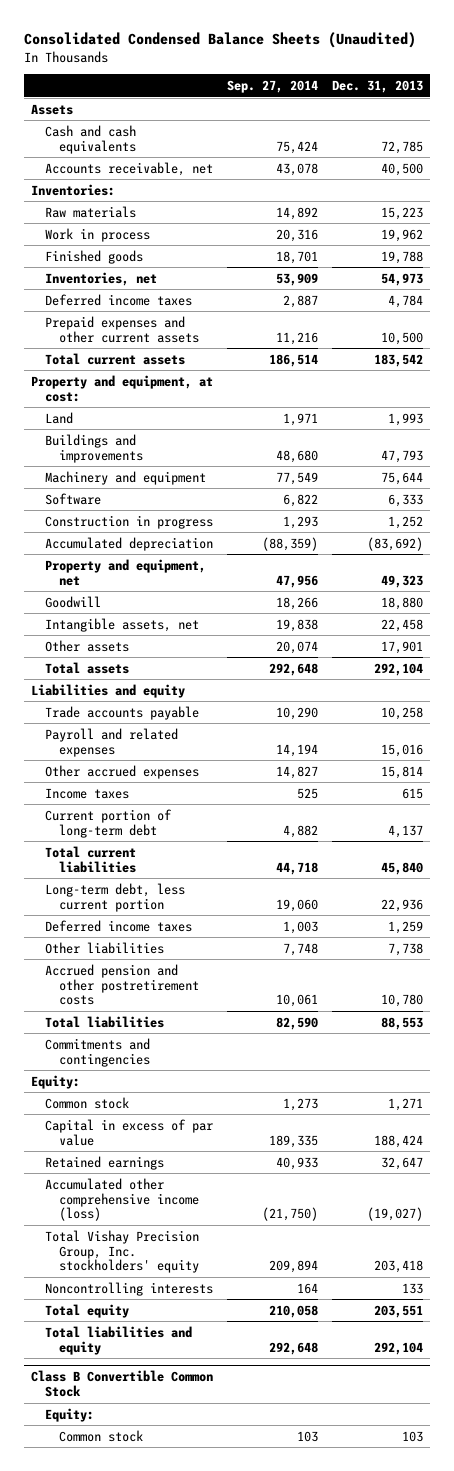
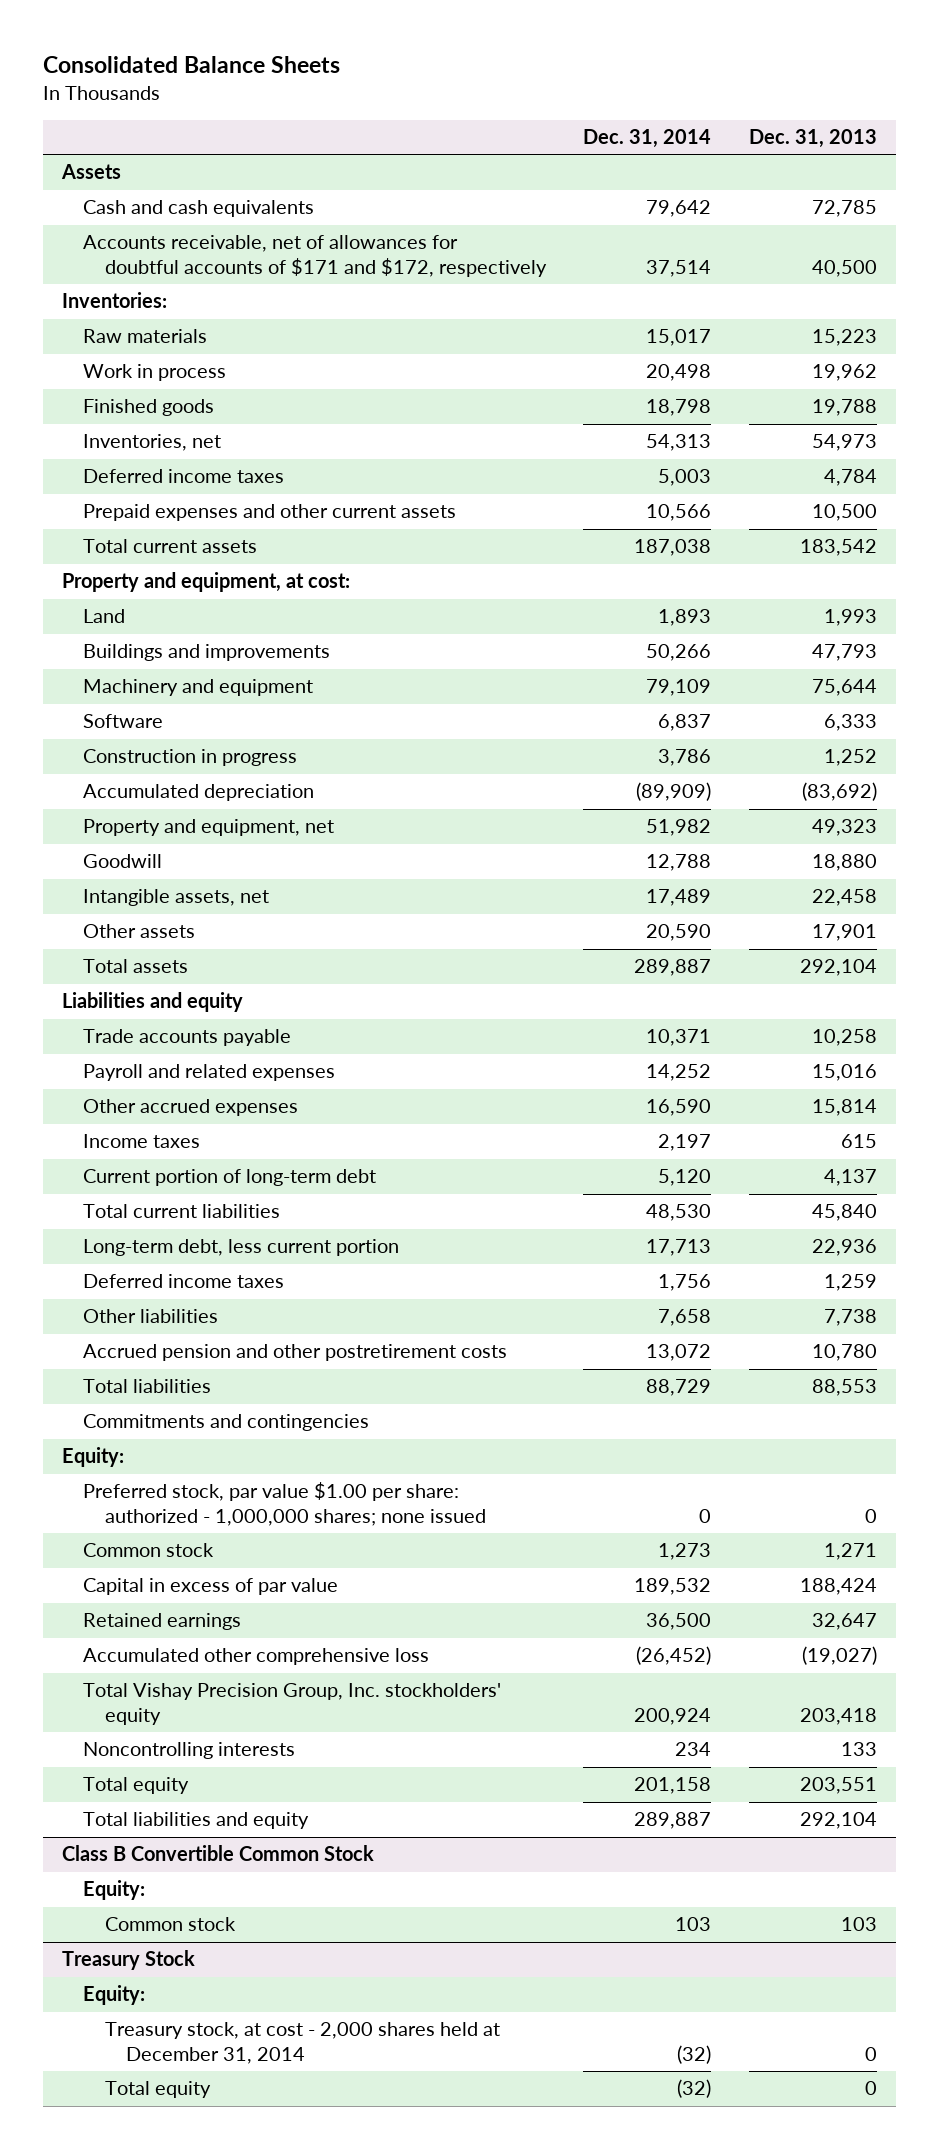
[24,32,417,49] Consolidated Condensed Balance Sheets (Unaudited) -> [42,56,340,74] Consolidated Balance Sheets
[227,79,319,93] Sep. 27, 2014 -> none
none -> [583,129,712,149] Dec. 31, 2014
[45,161,214,176] Accounts receivable, net -> [83,235,547,278] Accounts receivable, net of allowances for doubtful accounts of $171 and $172, respectively
none -> [83,1482,486,1527] Preferred stock, par value $1.00 per share: authorized - 1,000,000 shares; none issued
[45,1177,199,1222] Accumulated other comprehensive income (loss) -> [83,1648,430,1666] Accumulated other comprehensive loss
none -> [61,1950,195,1971] Treasury Stock
none -> [83,1985,146,2006] Equity:
none -> [104,2022,500,2065] Treasury stock, at cost - 2,000 shares held at December 31, 2014
none -> [104,2081,211,2099] Total equity

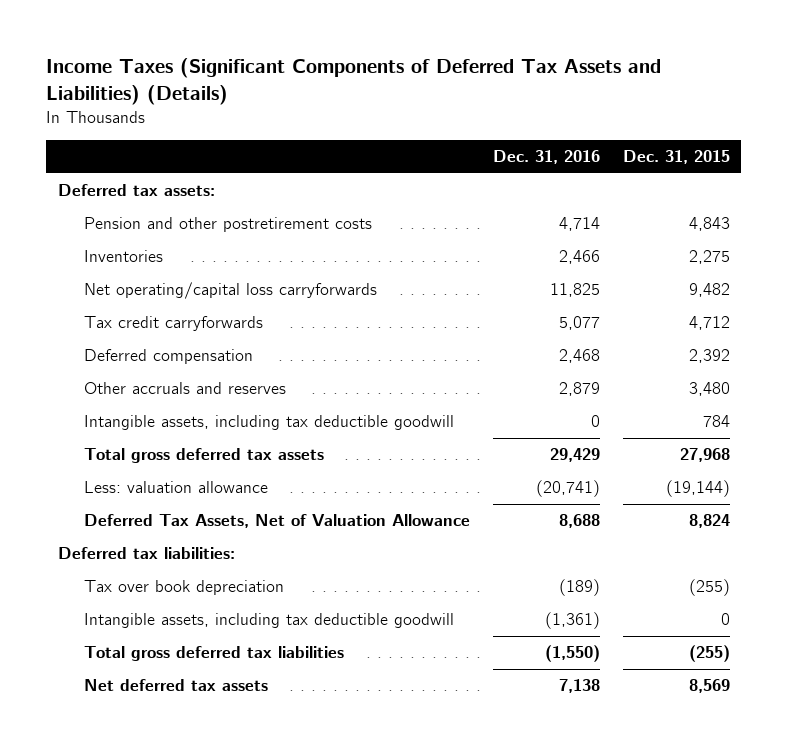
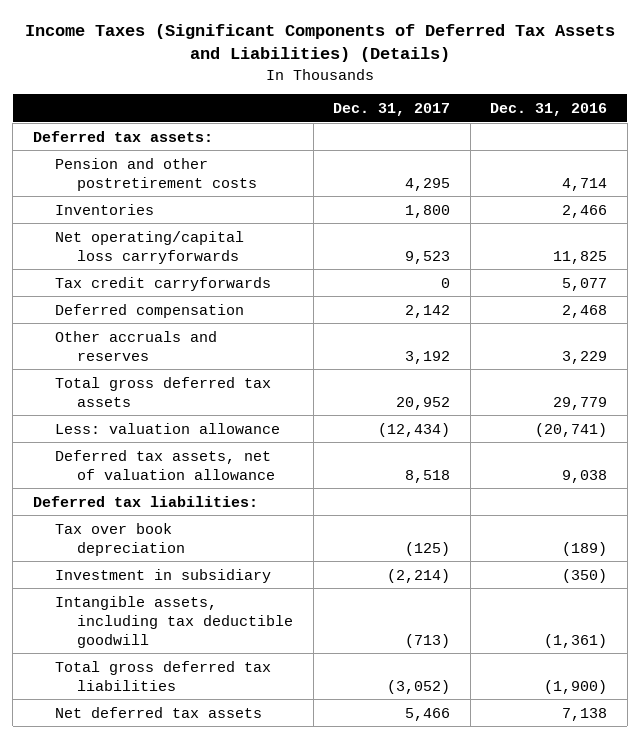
[622,150,730,165] Dec. 31, 2015 -> none
none -> [333,103,451,117] Dec. 31, 2017
[83,415,454,431] Intangible assets, including tax deductible goodwill -> none
[558,382,600,397] 2,879 -> [562,350,608,364] 3,229
[549,448,600,463] 29,429 -> [553,396,608,410] 29,779
[83,514,470,529] Deferred Tax Assets, Net of Valuation Allowance -> [55,449,276,480] Deferred tax assets, net of valuation allowance
[558,514,600,529] 8,688 -> [562,469,608,483] 9,038
none -> [55,568,272,583] Investment in subsidiary
[544,645,600,663] (1,550) -> [544,679,608,694] (1,900)

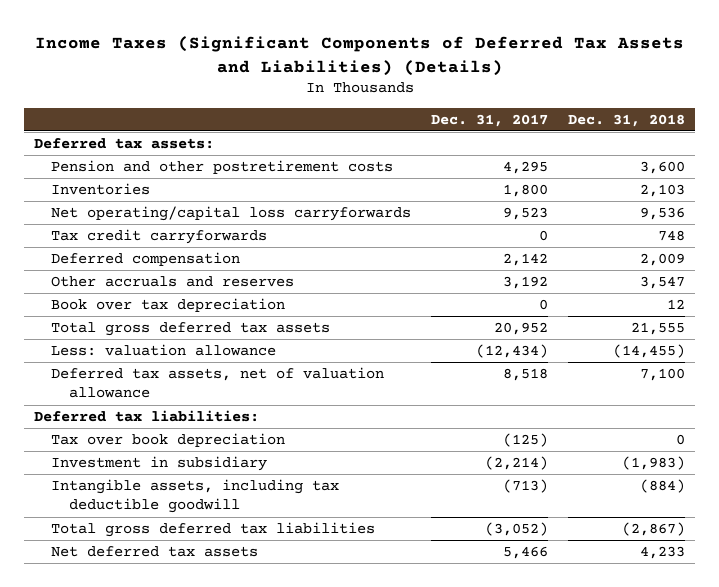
[490,103,608,117] Dec. 31, 2016 -> none
none -> [568,113,686,127] Dec. 31, 2018
none -> [51,298,286,313] Book over tax depreciation

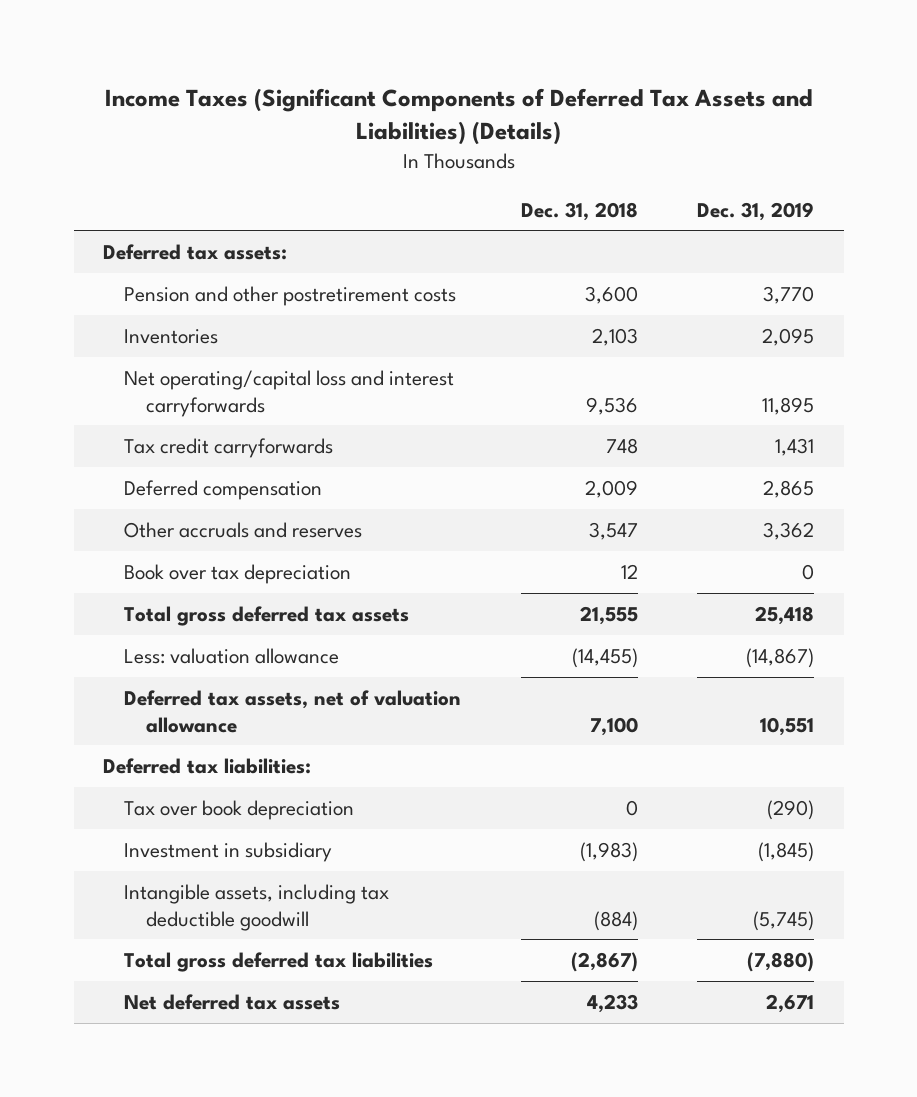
[431,113,549,127] Dec. 31, 2017 -> none
none -> [697,201,815,221] Dec. 31, 2019
[51,206,412,222] Net operating/capital loss carryforwards -> [124,369,455,417] Net operating/capital loss and interest carryforwards

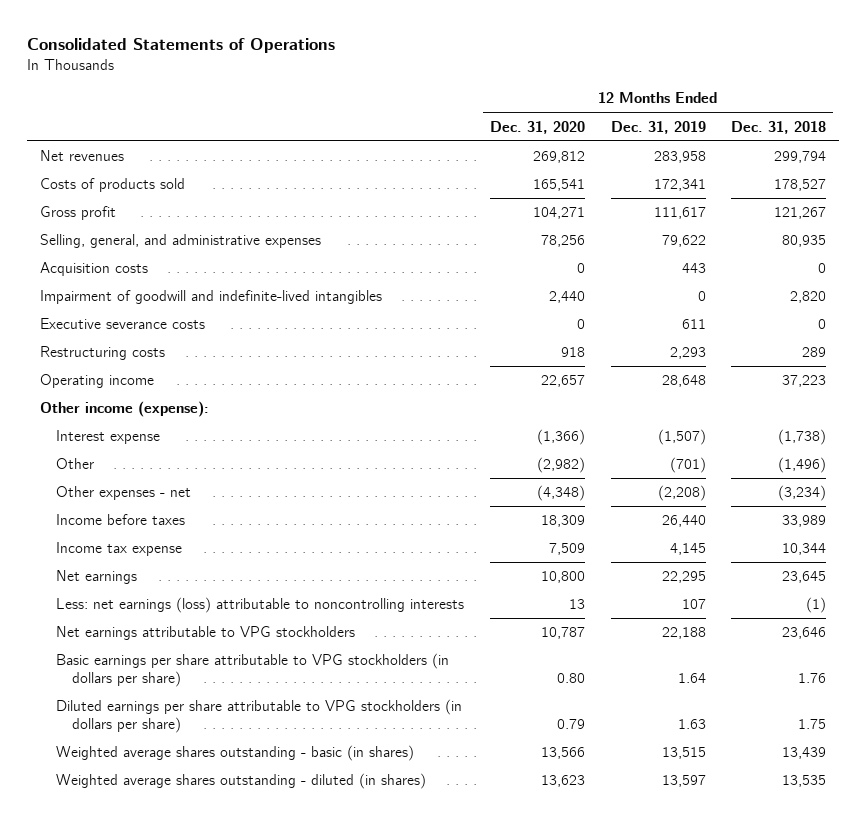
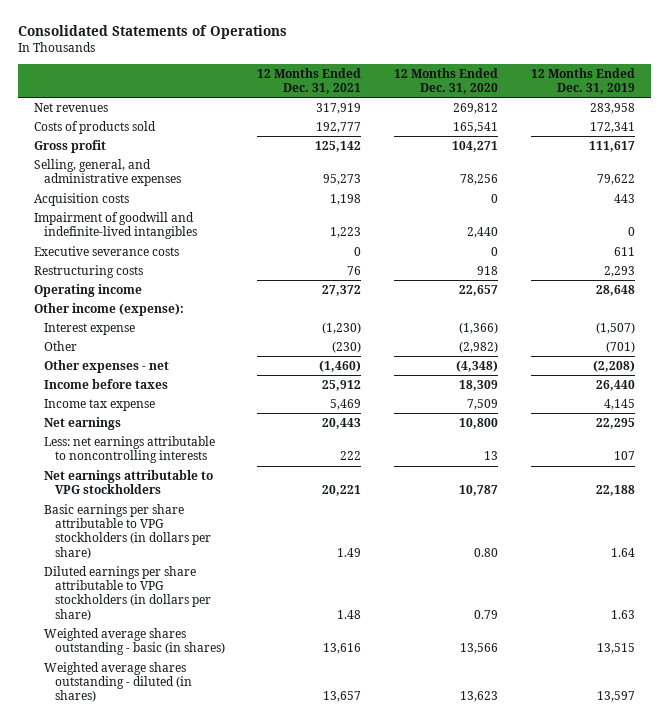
[731,120,827,134] Dec. 31, 2018 -> none
none -> [257,67,362,94] 12 Months Ended Dec. 31, 2021
[56,597,465,614] Less: net earnings (loss) attributable to noncontrolling interests -> [44,435,216,464] Less: net earnings attributable to noncontrolling interests

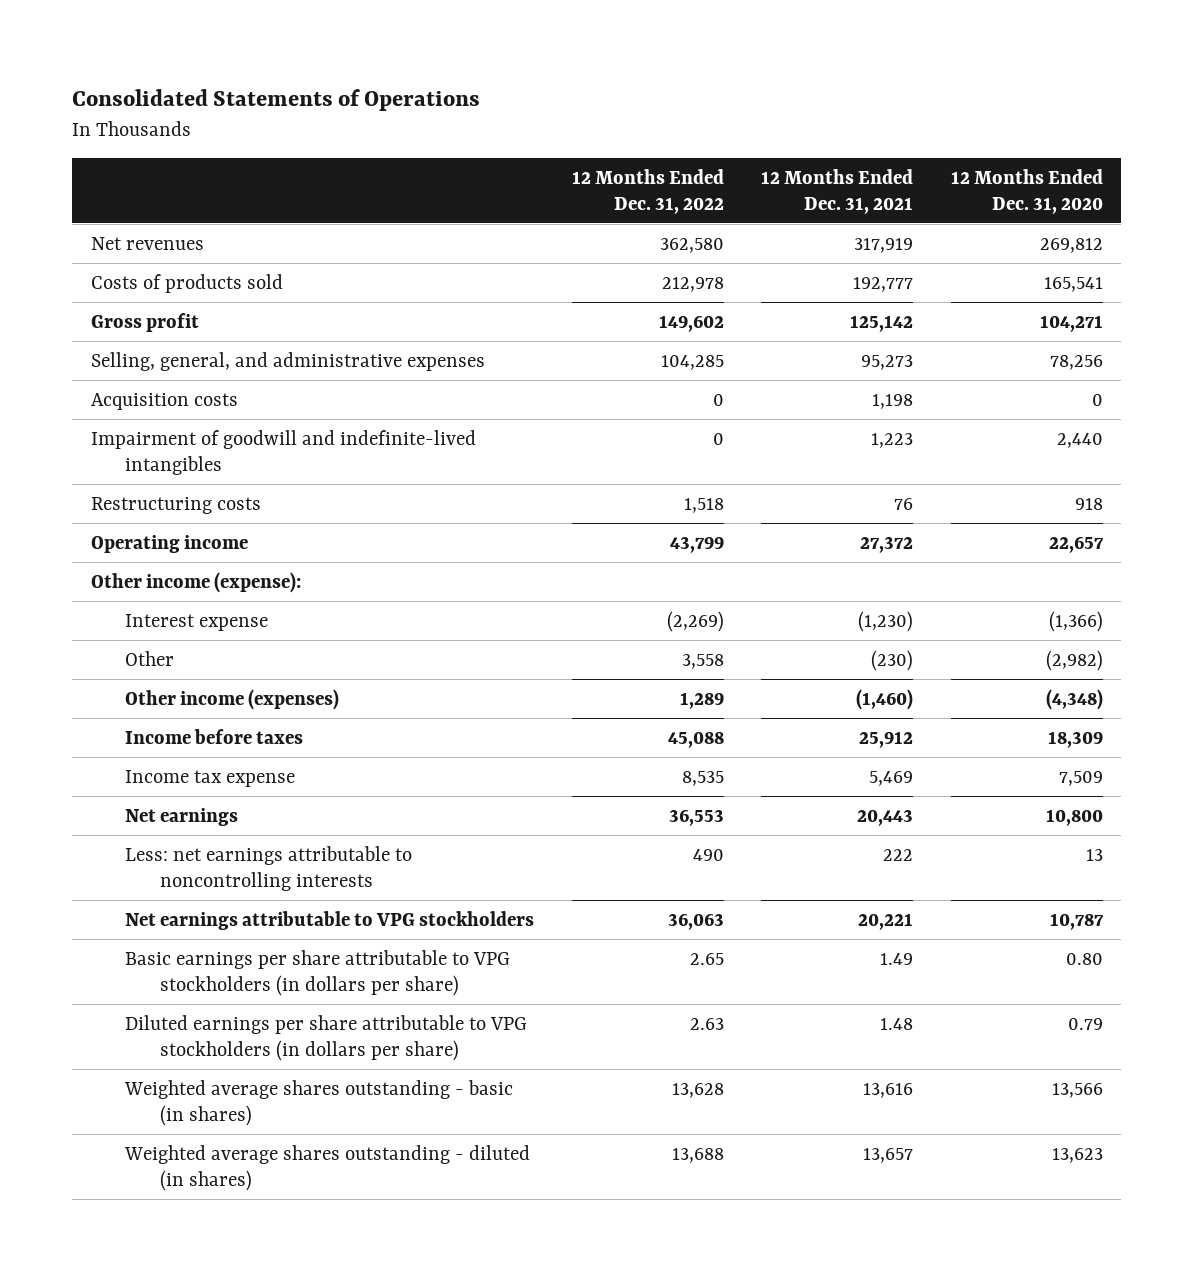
[530,67,635,94] 12 Months Ended Dec. 31, 2019 -> none
none -> [571,168,724,214] 12 Months Ended Dec. 31, 2022
[34,245,180,256] Executive severance costs -> none
[44,359,170,373] Other expenses - net -> [125,688,340,710] Other income (expenses)

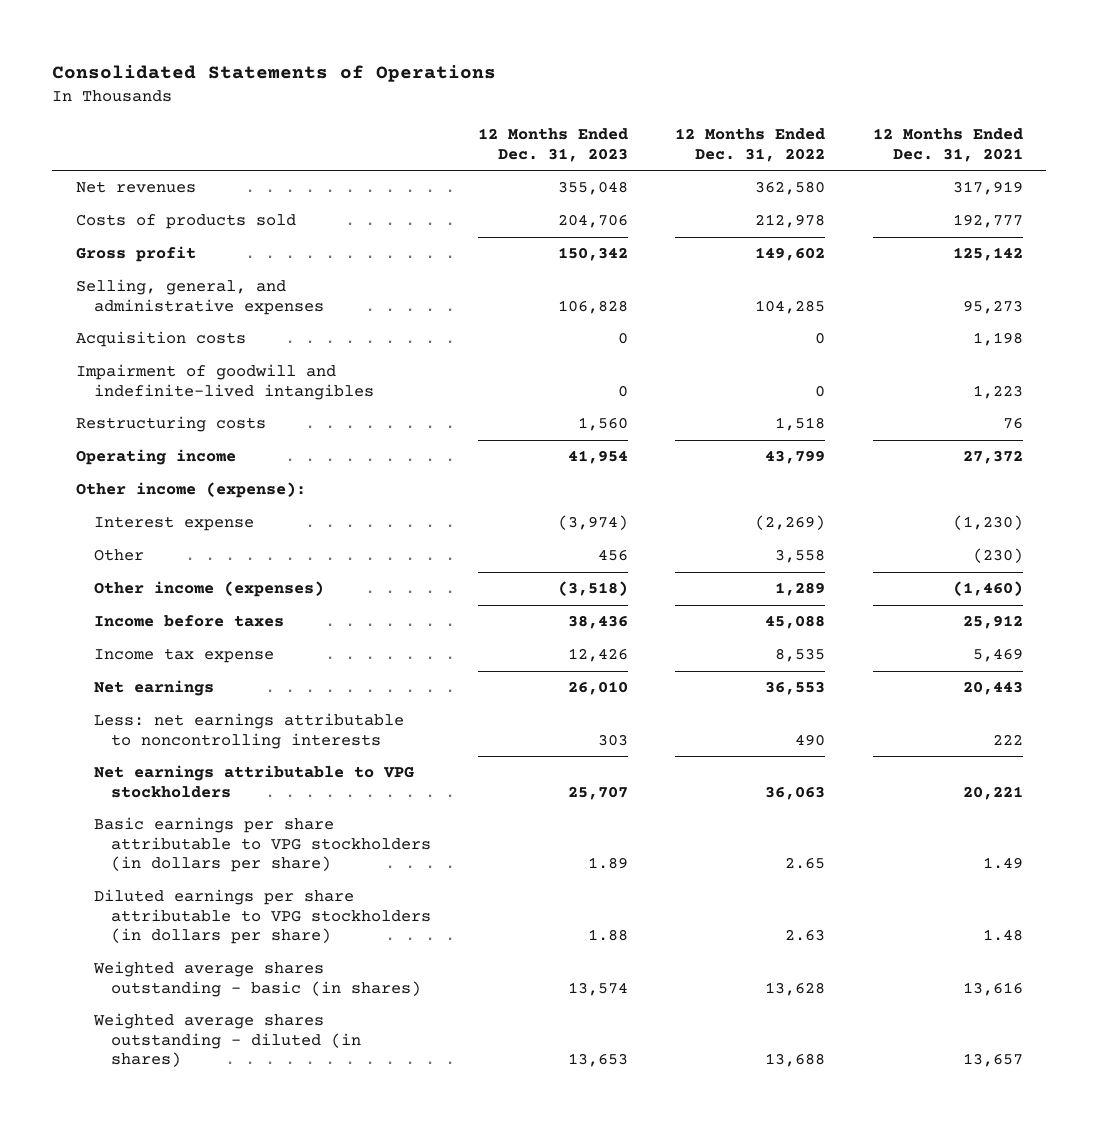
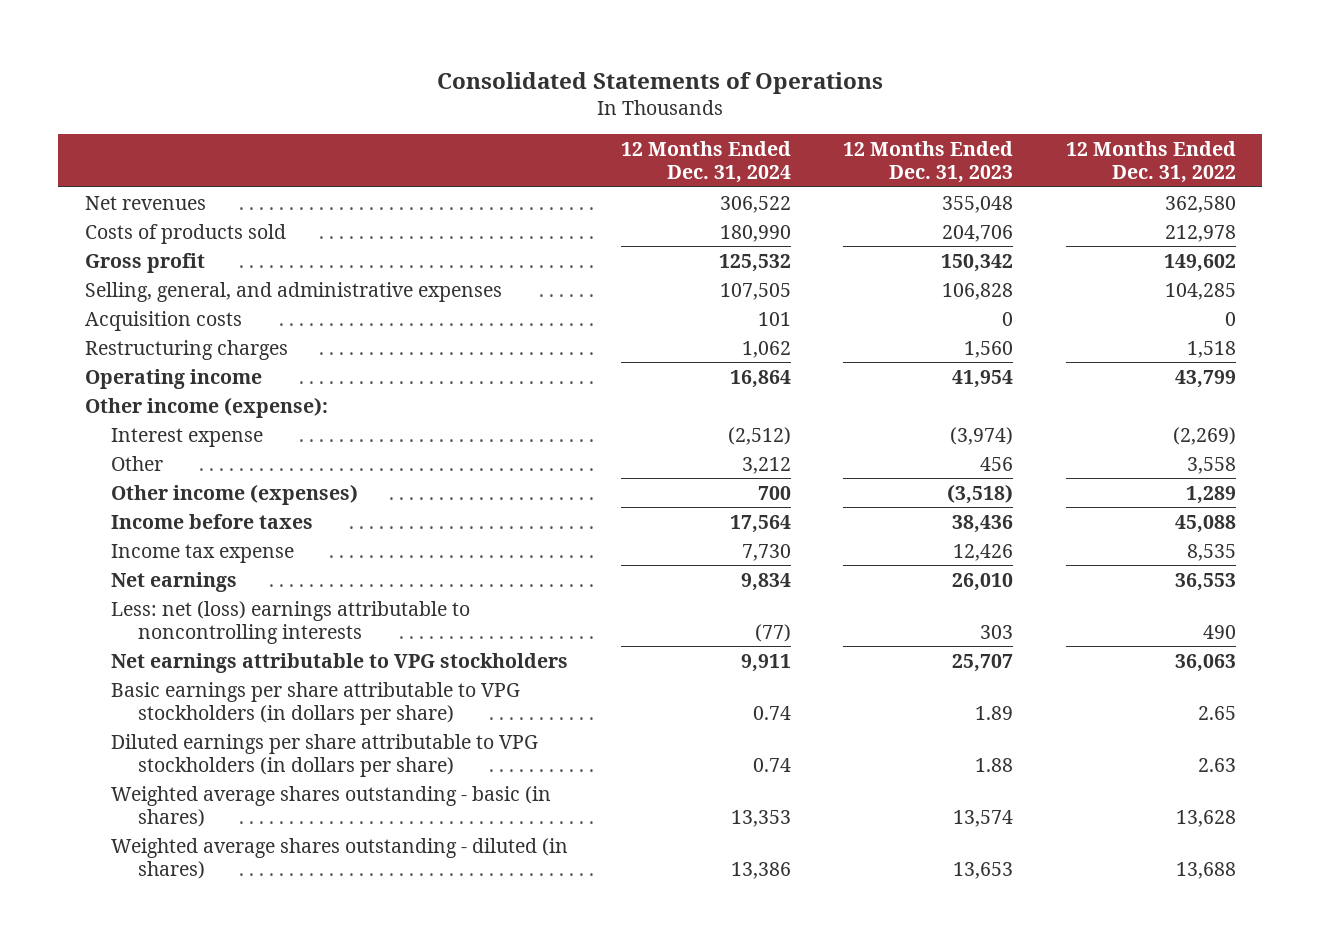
[872,128,1023,162] 12 Months Ended Dec. 31, 2021 -> none
none -> [620,140,791,184] 12 Months Ended Dec. 31, 2024
[76,364,374,400] Impairment of goodwill and indefinite-lived intangibles -> none
[76,416,267,433] Restructuring costs -> [84,339,288,360] Restructuring charges
[93,713,404,749] Less: net earnings attributable to noncontrolling interests -> [111,600,471,644] Less: net (loss) earnings attributable to noncontrolling interests

